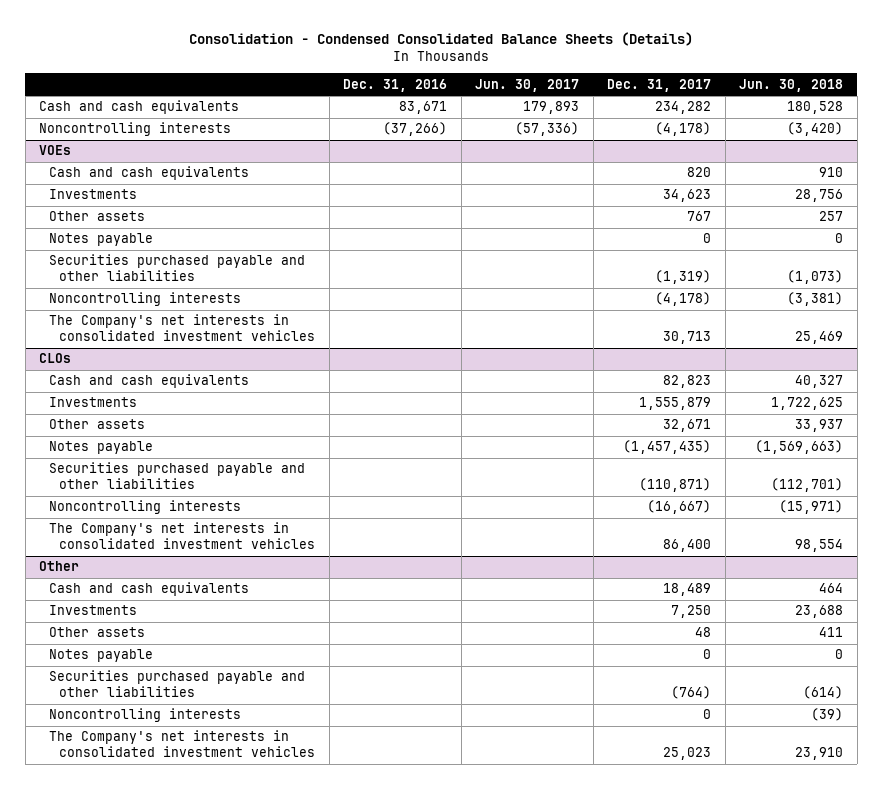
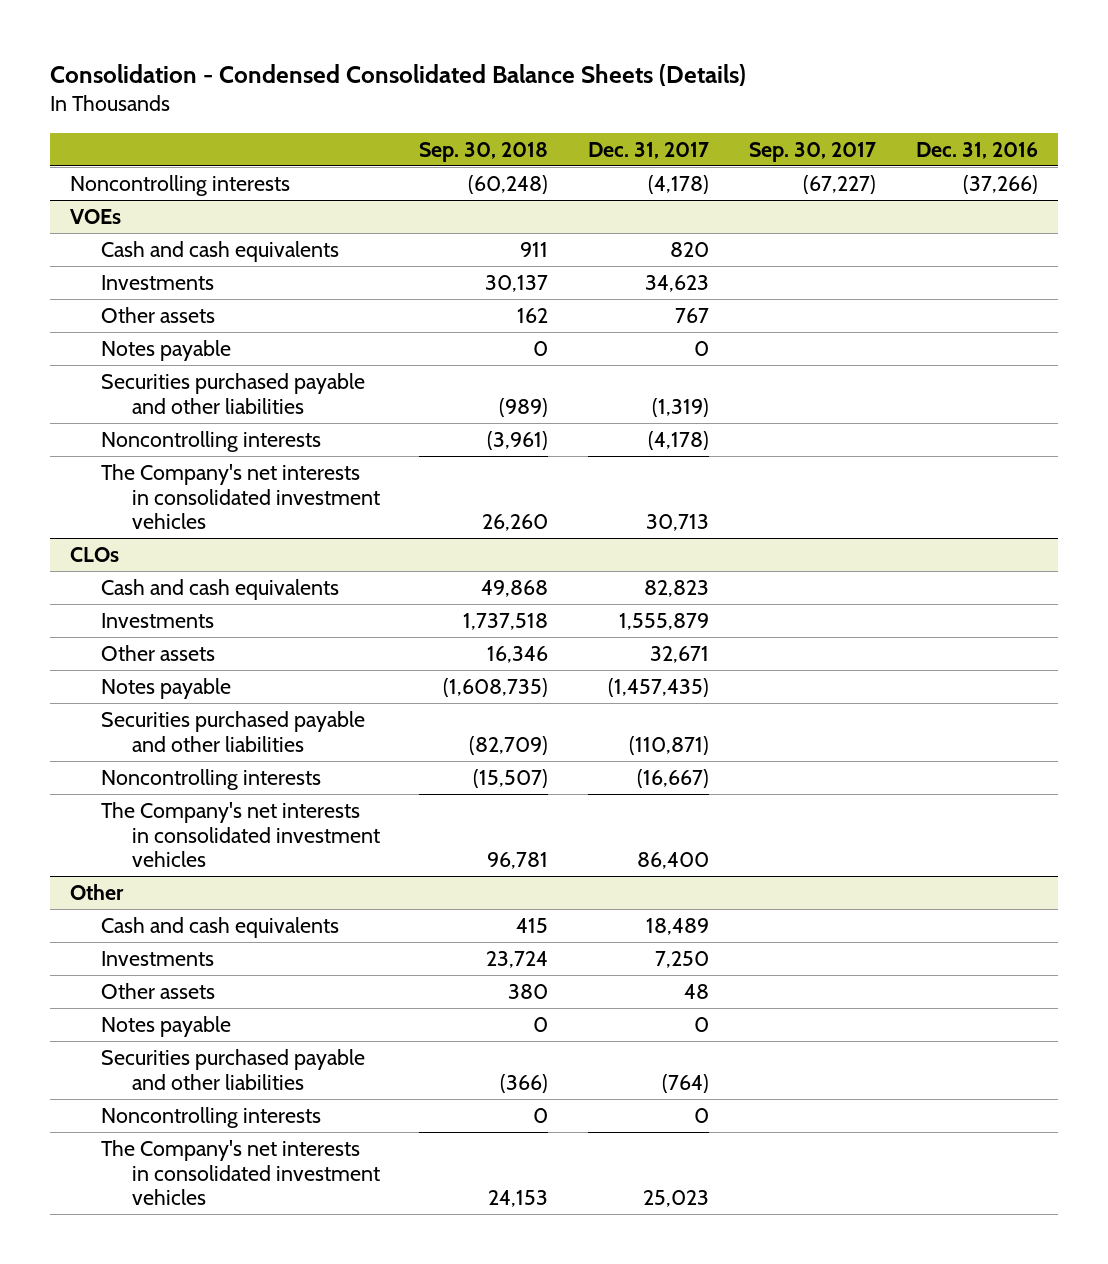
[475,78,580,92] Jun. 30, 2017 -> none
[739,78,844,92] Jun. 30, 2018 -> none
none -> [419,141,549,162] Sep. 30, 2018
none -> [749,141,877,162] Sep. 30, 2017
[39,100,240,115] Cash and cash equivalents -> none

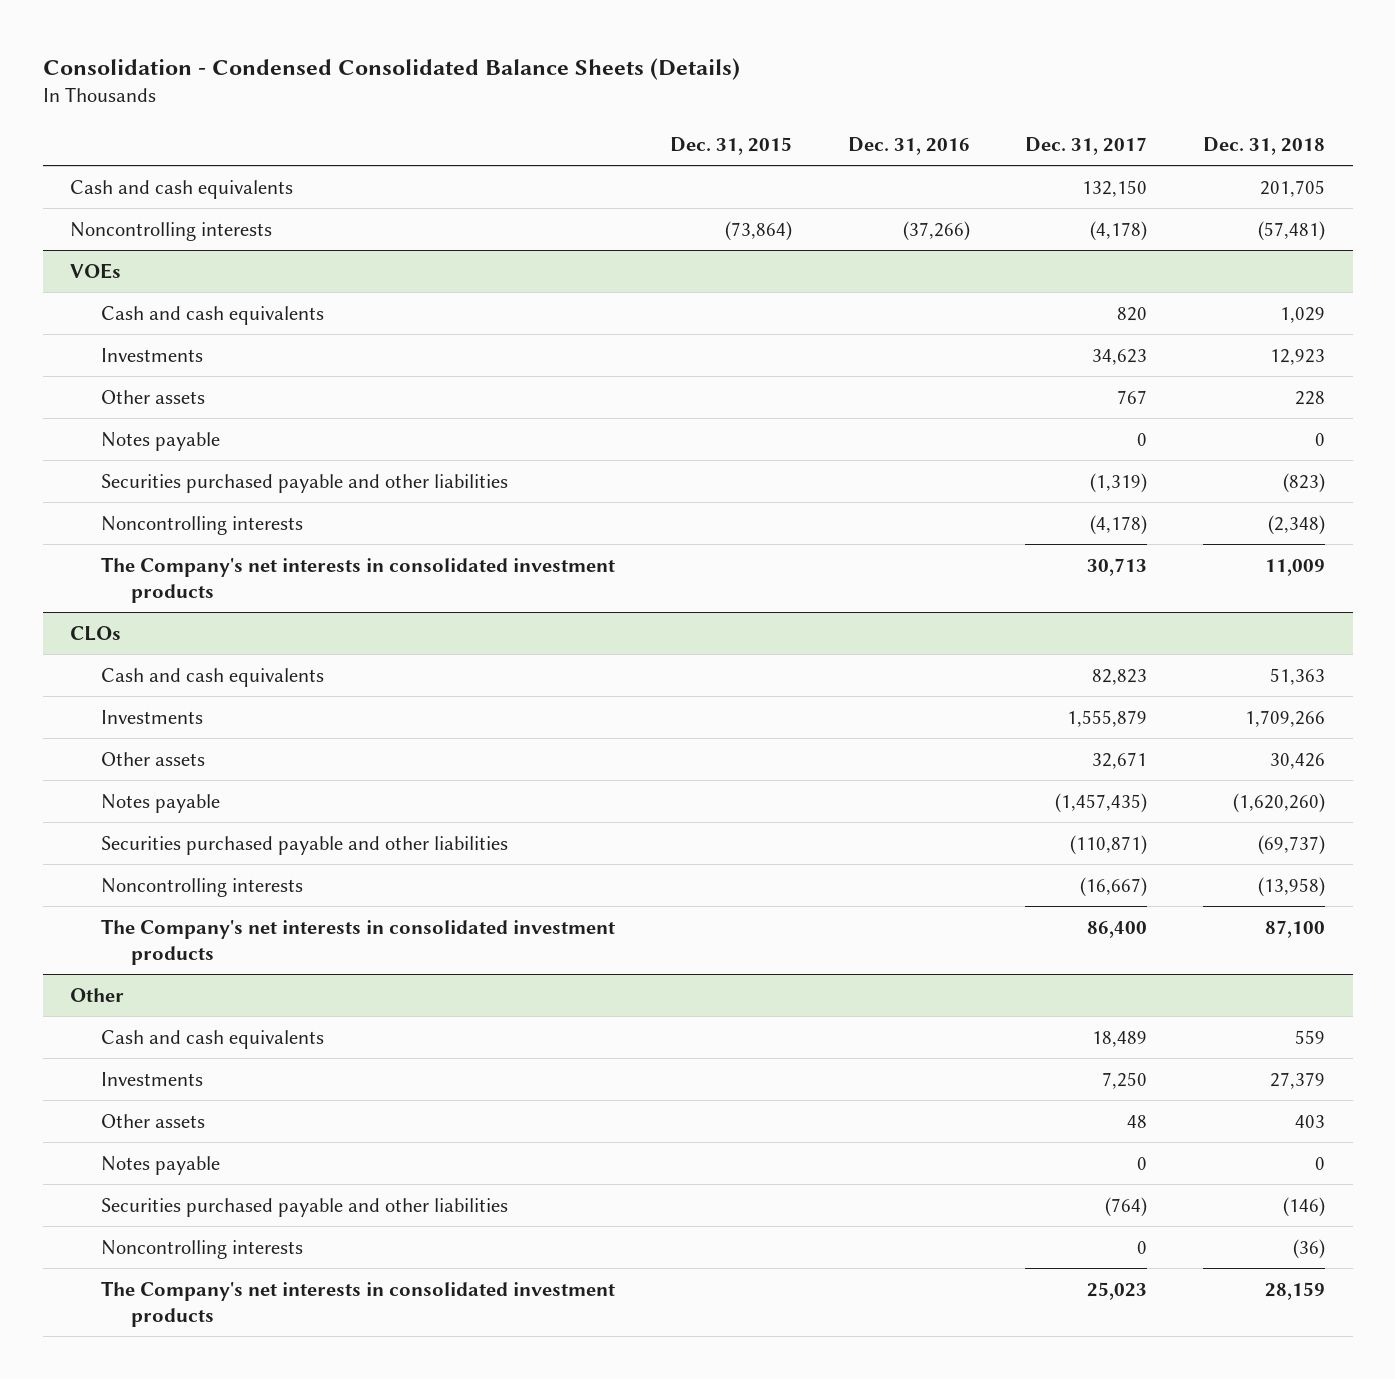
[419,141,549,162] Sep. 30, 2018 -> none
[749,141,877,162] Sep. 30, 2017 -> none
none -> [670,136,793,155] Dec. 31, 2015
none -> [1202,136,1325,155] Dec. 31, 2018
none -> [70,179,294,199] Cash and cash equivalents
[100,464,380,530] The Company's net interests in consolidated investment vehicles -> [100,556,615,603] The Company's net interests in consolidated investment products
[100,802,380,868] The Company's net interests in consolidated investment vehicles -> [100,918,615,965] The Company's net interests in consolidated investment products
[100,1140,380,1206] The Company's net interests in consolidated investment vehicles -> [100,1280,615,1327] The Company's net interests in consolidated investment products

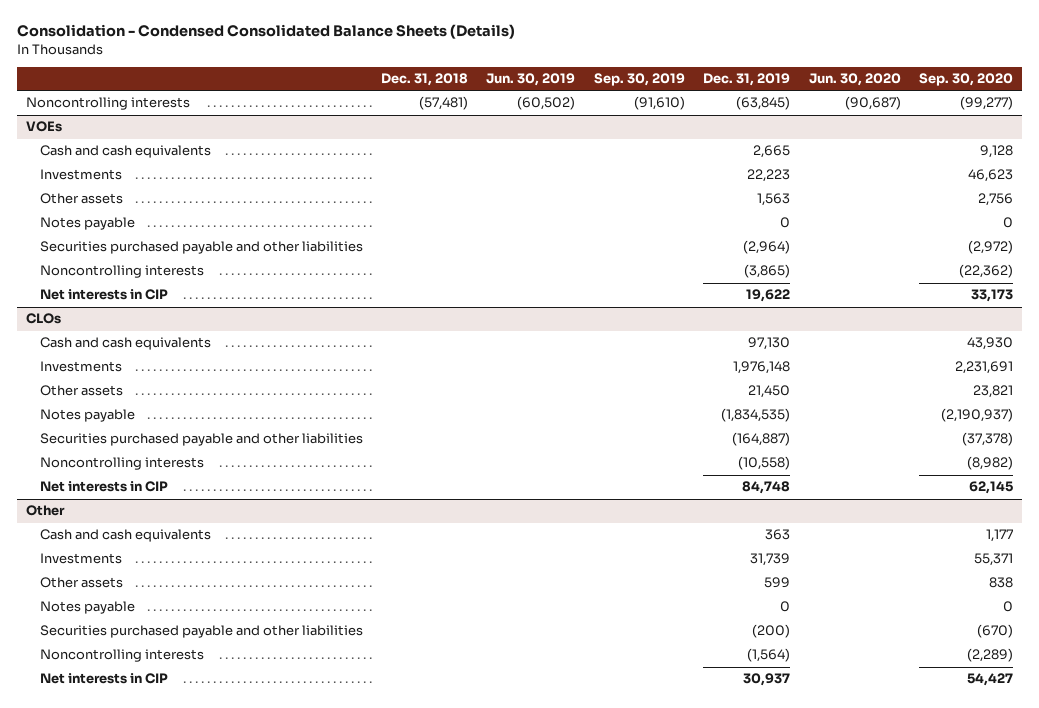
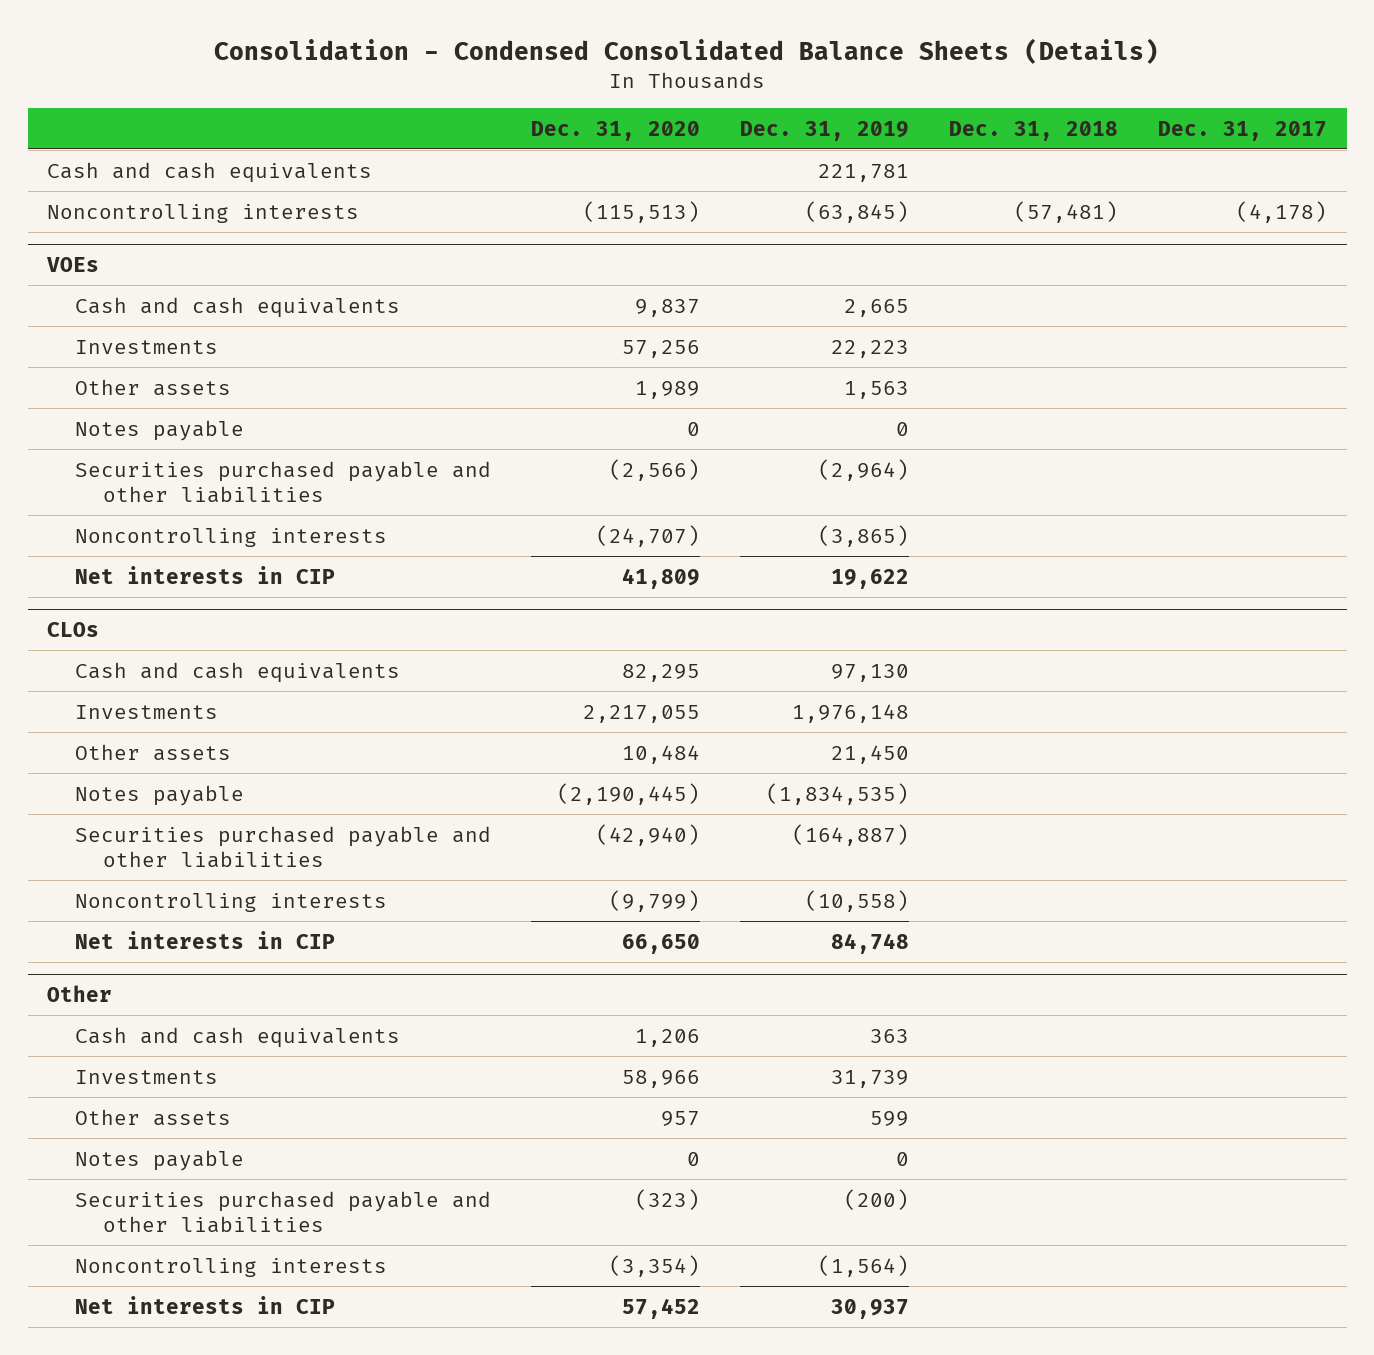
[486,73,576,87] Jun. 30, 2019 -> none
[593,73,685,87] Sep. 30, 2019 -> none
[808,73,901,87] Jun. 30, 2020 -> none
[919,73,1014,87] Sep. 30, 2020 -> none
none -> [531,120,701,141] Dec. 31, 2020
none -> [1157,120,1327,141] Dec. 31, 2017
none -> [47,161,373,183] Cash and cash equivalents

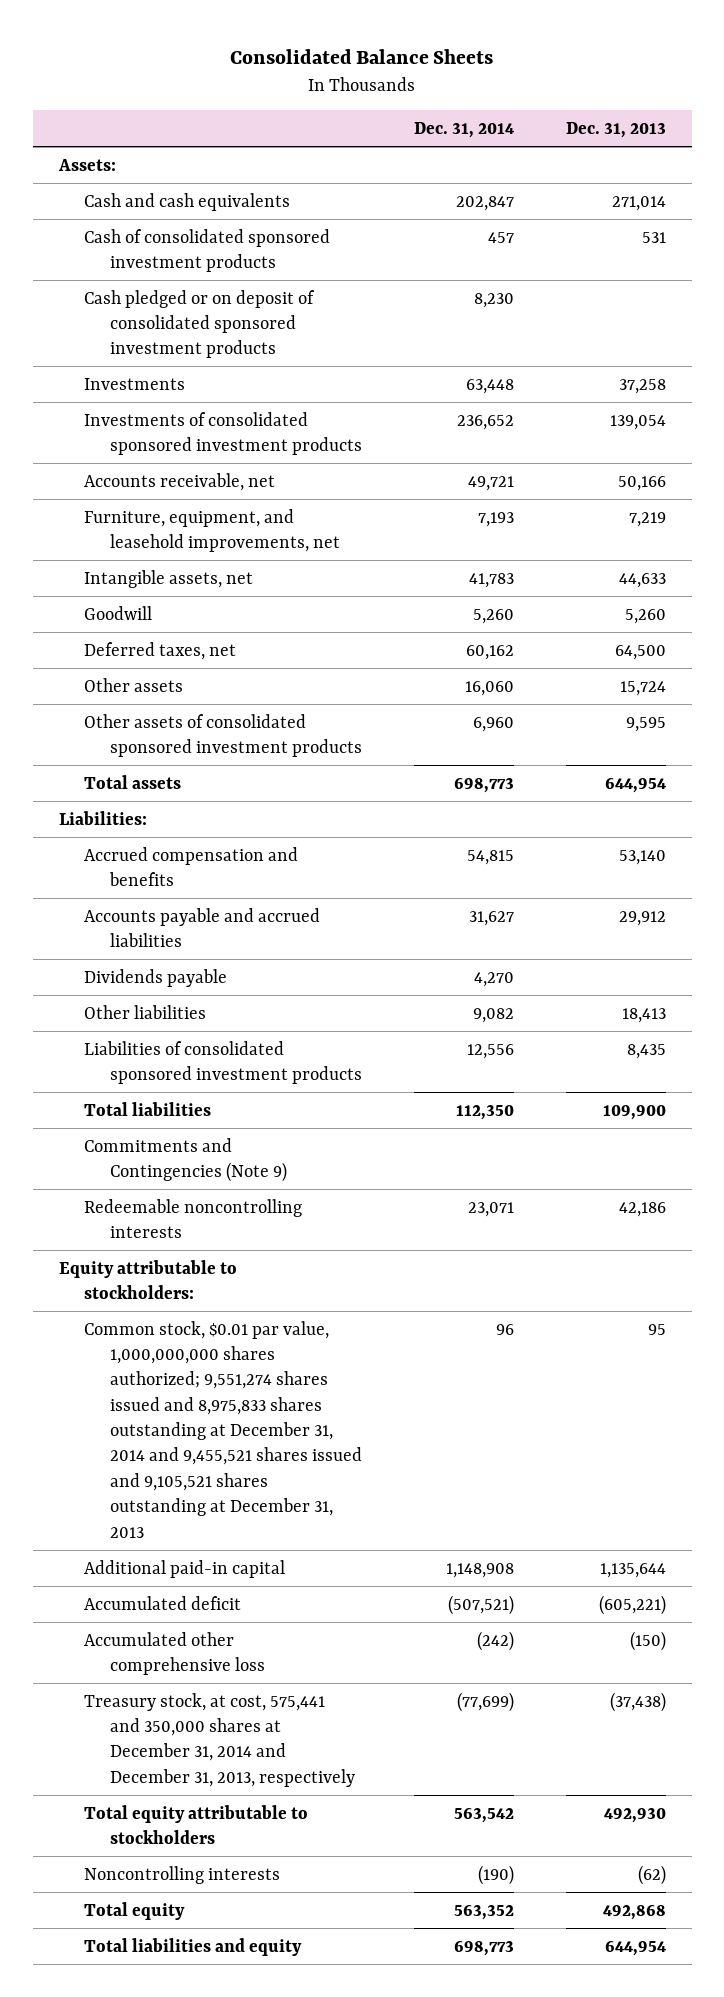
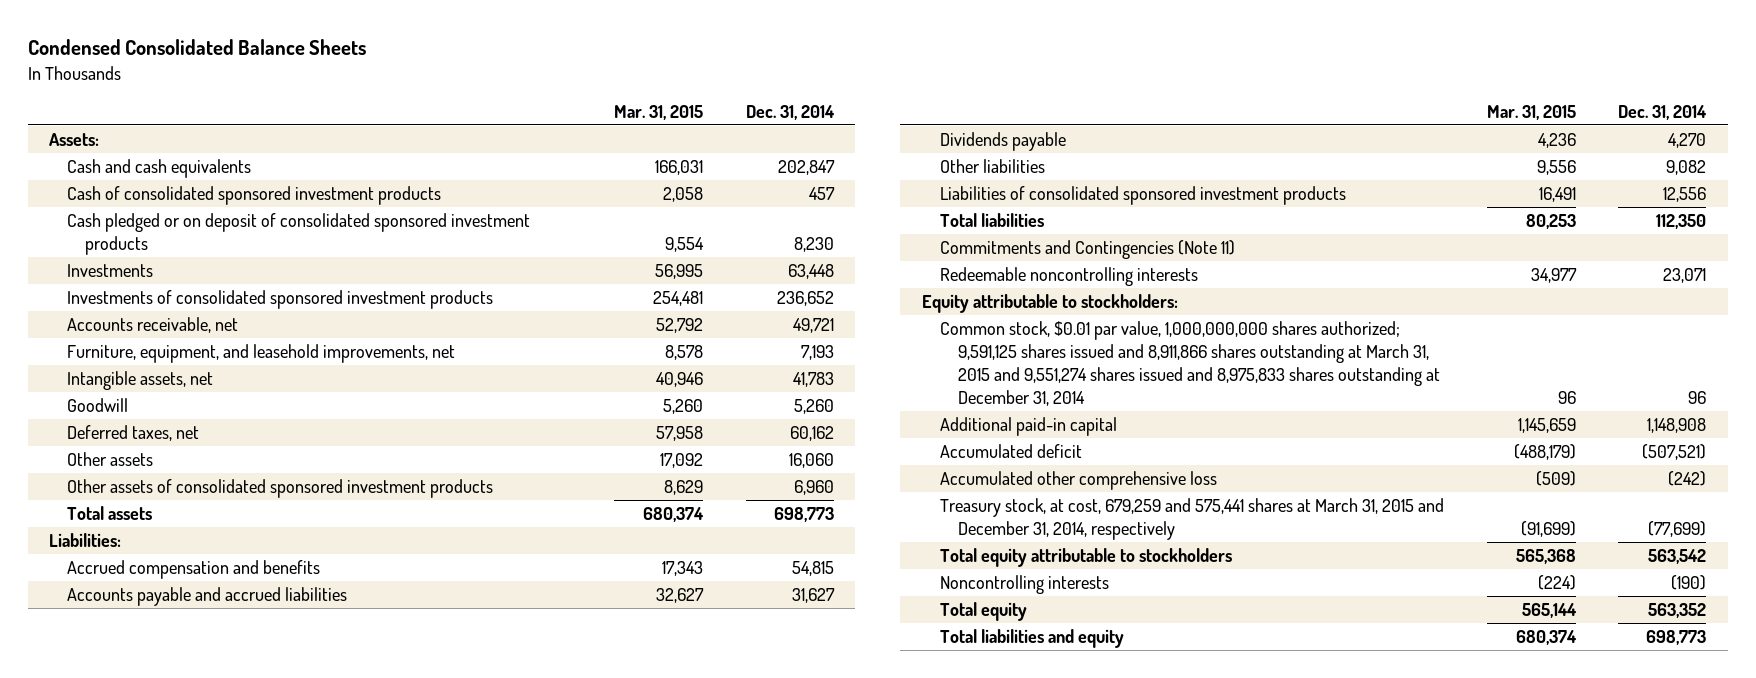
[230,48,494,64] Consolidated Balance Sheets -> [27,39,366,56] Condensed Consolidated Balance Sheets
[565,122,666,139] Dec. 31, 2013 -> none
none -> [614,104,704,120] Mar. 31, 2015
[84,1137,287,1182] Commitments and Contingencies (Note 9) -> [939,240,1235,260] Commitments and Contingencies (Note 11)
[84,1320,362,1538] Common stock, $0.01 par value, 1,000,000,000 shares authorized; 9,551,274 shares issued and 8,975,833 shares outstanding at December 31, 2014 and 9,455,521 shares issued and 9,105,521 shares outstanding at December 31, 2013 -> [939,321,1440,406] Common stock, $0.01 par value, 1,000,000,000 shares authorized; 9,591,125 shares issued and 8,911,866 shares outstanding at March 31, 2015 and 9,551,274 shares issued and 8,975,833 shares outstanding at December 31, 2014
[84,1692,355,1787] Treasury stock, at cost, 575,441 and 350,000 shares at December 31, 2014 and December 31, 2013, respectively -> [939,498,1444,541] Treasury stock, at cost, 679,259 and 575,441 shares at March 31, 2015 and December 31, 2014, respectively

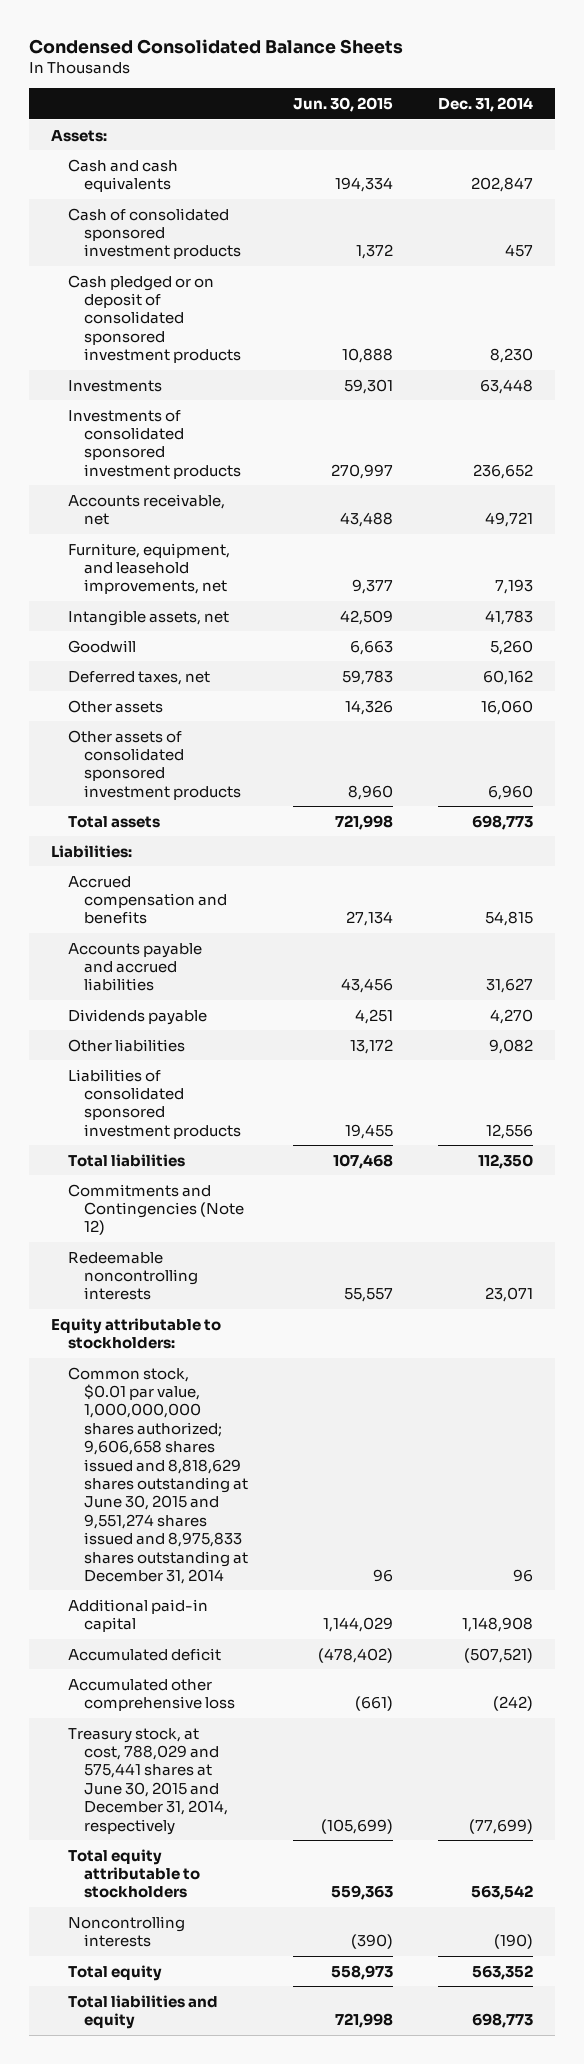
[614,104,704,120] Mar. 31, 2015 -> none
none -> [292,97,393,113] Jun. 30, 2015
[939,240,1235,260] Commitments and Contingencies (Note 11) -> [67,1183,245,1236] Commitments and Contingencies (Note 12)
[939,321,1440,406] Common stock, $0.01 par value, 1,000,000,000 shares authorized; 9,591,125 shares issued and 8,911,866 shares outstanding at March 31, 2015 and 9,551,274 shares issued and 8,975,833 shares outstanding at December 31, 2014 -> [67,1366,249,1584] Common stock, $0.01 par value, 1,000,000,000 shares authorized; 9,606,658 shares issued and 8,818,629 shares outstanding at June 30, 2015 and 9,551,274 shares issued and 8,975,833 shares outstanding at December 31, 2014
[939,498,1444,541] Treasury stock, at cost, 679,259 and 575,441 shares at March 31, 2015 and December 31, 2014, respectively -> [67,1727,229,1835] Treasury stock, at cost, 788,029 and 575,441 shares at June 30, 2015 and December 31, 2014, respectively

